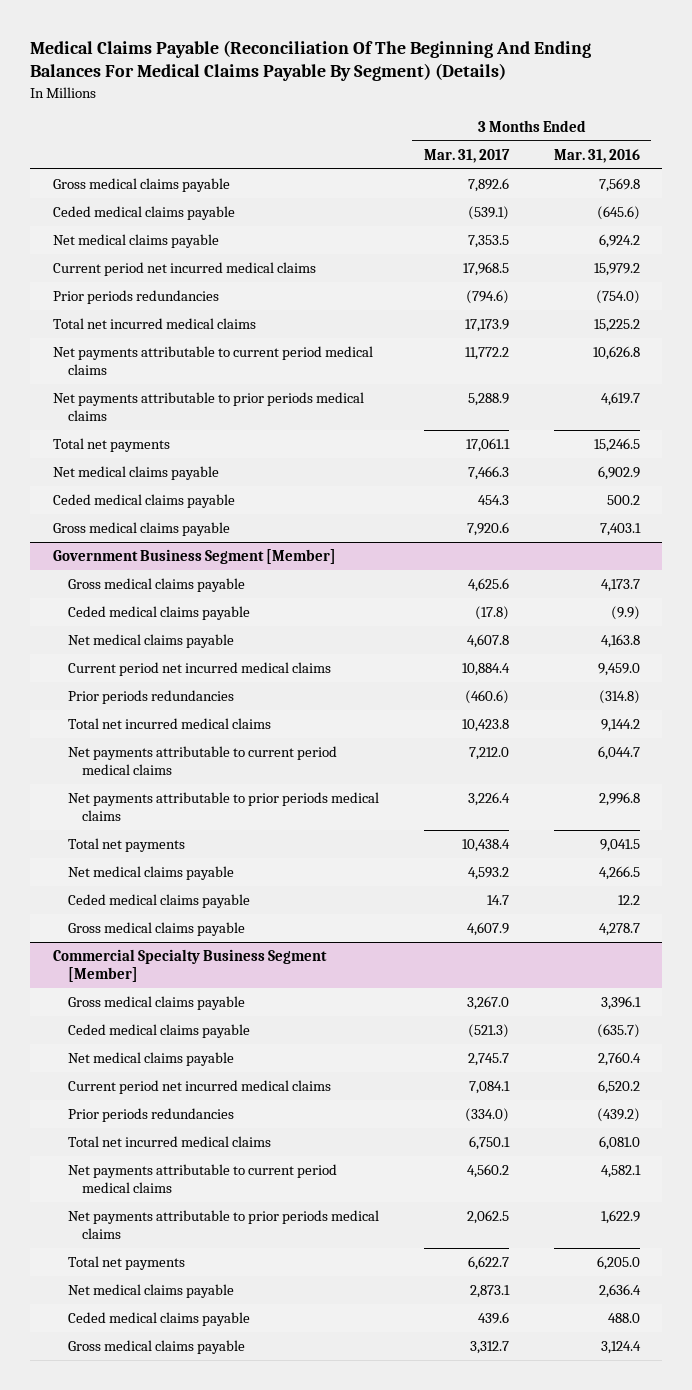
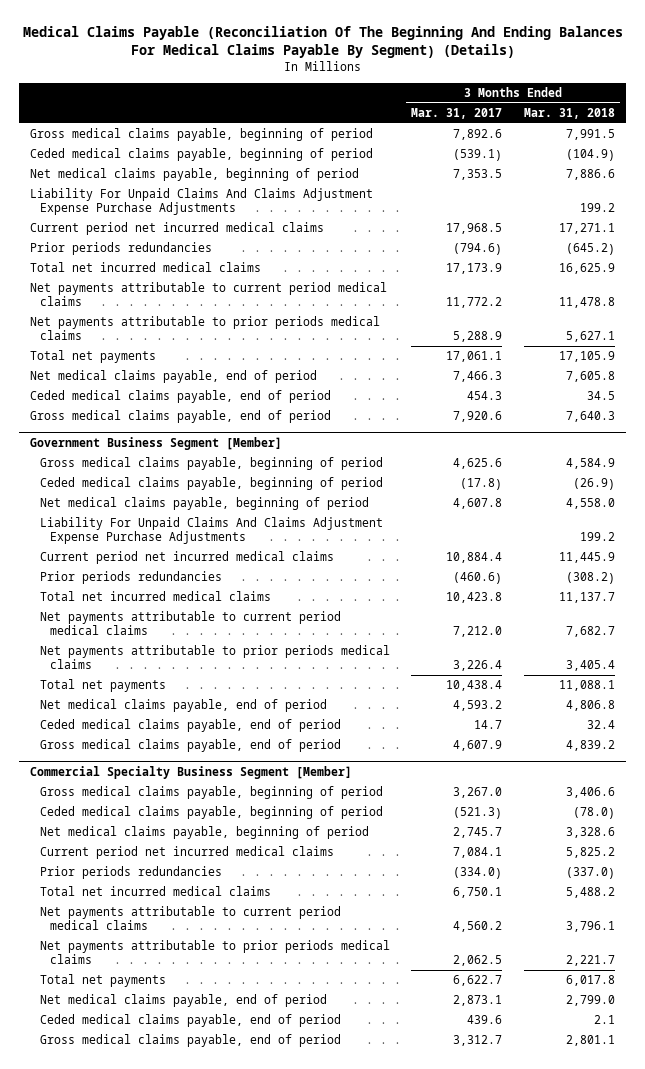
[553,148,640,163] Mar. 31, 2016 -> none
none -> [523,107,615,119] Mar. 31, 2018
[52,178,230,193] Gross medical claims payable -> [30,128,374,142] Gross medical claims payable, beginning of period
[52,206,235,221] Ceded medical claims payable -> [30,148,374,162] Ceded medical claims payable, beginning of period
[52,234,219,249] Net medical claims payable -> [30,168,360,182] Net medical claims payable, beginning of period
none -> [30,188,374,215] Liability For Unpaid Claims And Claims Adjustment Expense Purchase Adjustments
[52,466,219,481] Net medical claims payable -> [30,370,318,384] Net medical claims payable, end of period
[52,494,235,509] Ceded medical claims payable -> [30,390,332,404] Ceded medical claims payable, end of period
[52,522,230,537] Gross medical claims payable -> [30,410,332,424] Gross medical claims payable, end of period
[67,578,245,593] Gross medical claims payable -> [39,457,383,471] Gross medical claims payable, beginning of period
[67,606,250,621] Ceded medical claims payable -> [39,477,383,491] Ceded medical claims payable, beginning of period
[67,634,234,649] Net medical claims payable -> [39,497,369,511] Net medical claims payable, beginning of period
none -> [39,517,383,544] Liability For Unpaid Claims And Claims Adjustment Expense Purchase Adjustments
[67,866,234,881] Net medical claims payable -> [39,699,327,713] Net medical claims payable, end of period
[67,894,250,909] Ceded medical claims payable -> [39,719,341,733] Ceded medical claims payable, end of period
[67,922,245,937] Gross medical claims payable -> [39,739,341,753] Gross medical claims payable, end of period
[67,996,245,1011] Gross medical claims payable -> [39,786,383,800] Gross medical claims payable, beginning of period
[67,1024,250,1039] Ceded medical claims payable -> [39,806,383,820] Ceded medical claims payable, beginning of period
[67,1052,234,1067] Net medical claims payable -> [39,826,369,840] Net medical claims payable, beginning of period
[67,1284,234,1299] Net medical claims payable -> [39,994,327,1008] Net medical claims payable, end of period
[67,1312,250,1327] Ceded medical claims payable -> [39,1014,341,1028] Ceded medical claims payable, end of period
[67,1340,245,1355] Gross medical claims payable -> [39,1034,341,1048] Gross medical claims payable, end of period

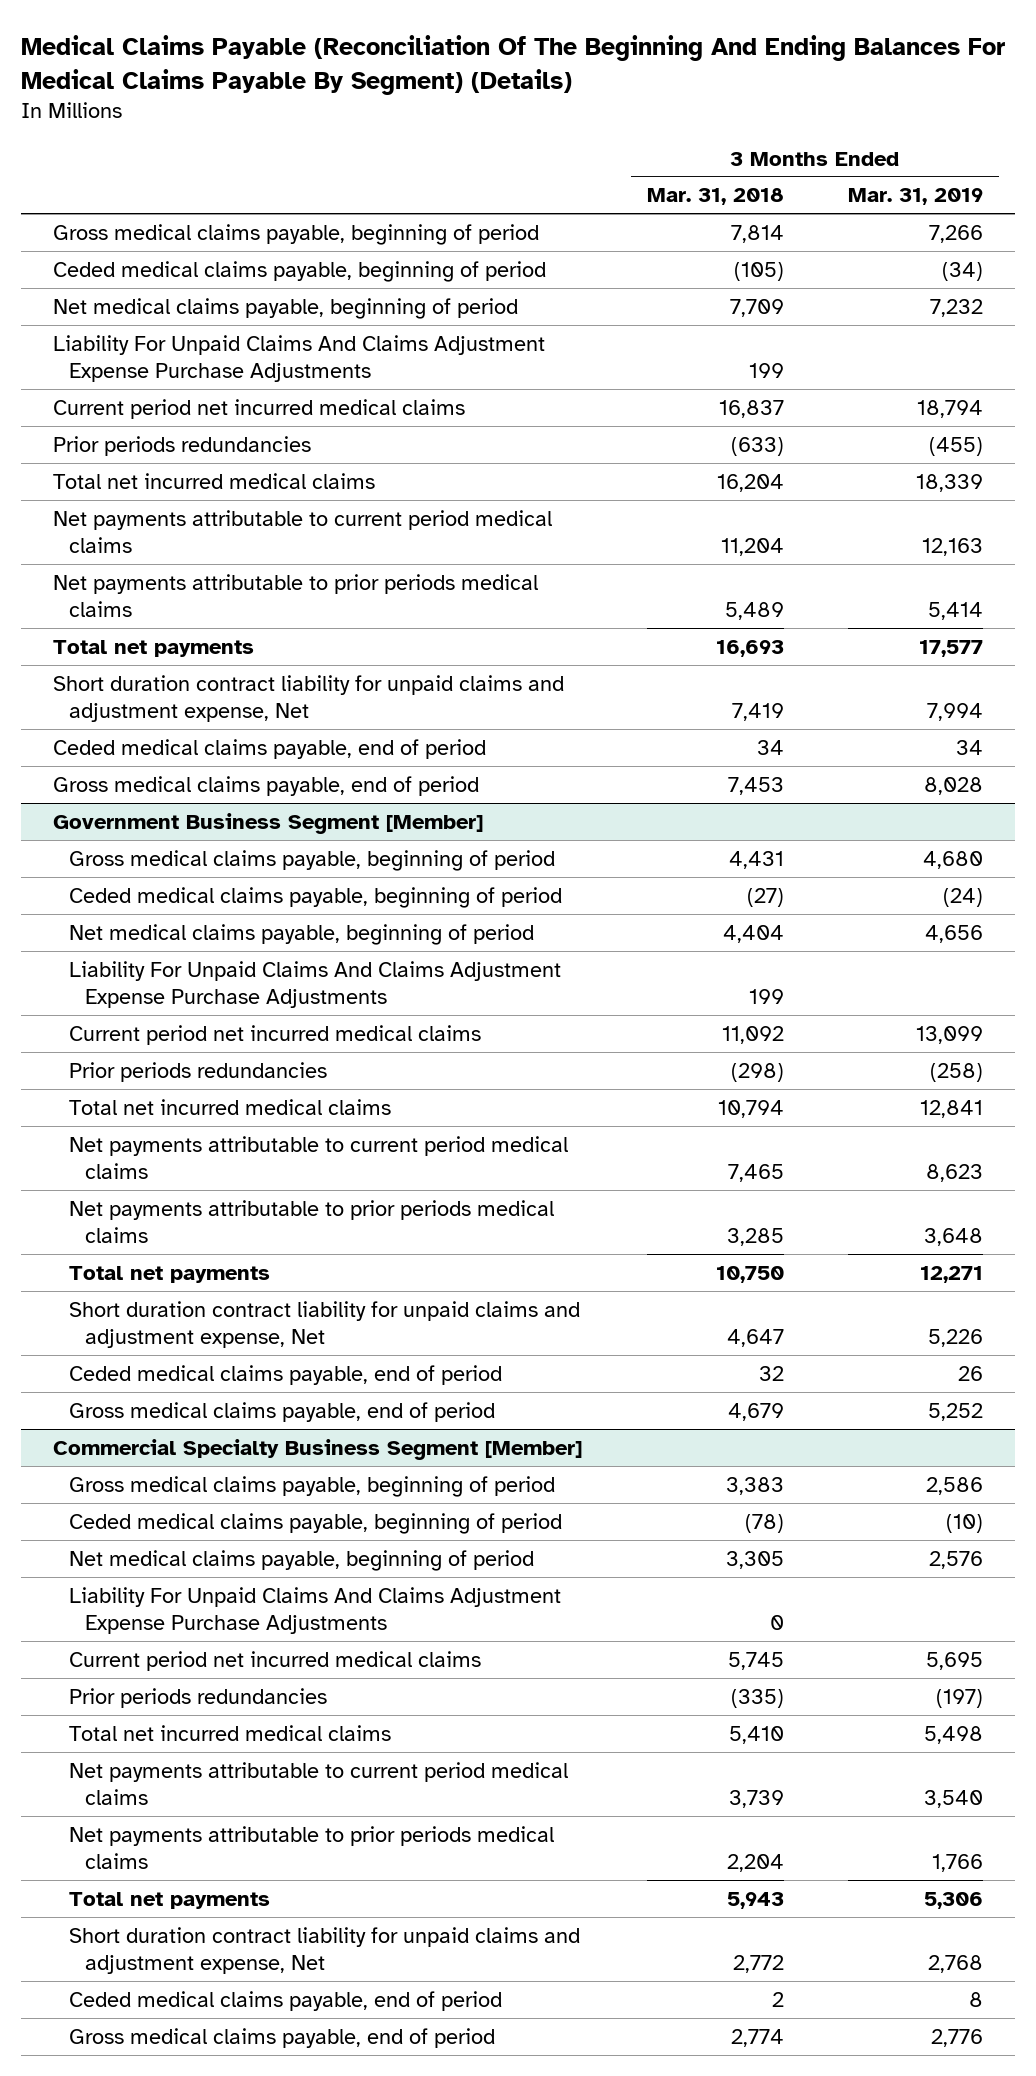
[411,107,503,119] Mar. 31, 2017 -> none
none -> [848,188,984,206] Mar. 31, 2019
[30,370,318,384] Net medical claims payable, end of period -> none
[565,129,615,141] 7,991.5 -> [730,224,784,243] 7,814
[565,149,615,162] (104.9) -> [733,261,784,281] (105)
[565,169,615,181] 7,886.6 -> [729,298,784,317] 7,709
[579,202,615,212] 199.2 -> [748,362,784,378] 199
[558,223,615,235] 17,271.1 -> [718,399,784,418] 16,837
[565,243,615,256] (645.2) -> [730,436,784,456] (633)
[558,263,615,275] 16,625.9 -> [716,473,784,492] 16,204
[558,296,615,308] 11,478.8 -> [720,537,784,556] 11,204
[565,330,615,342] 5,627.1 -> [724,601,784,620] 5,489
[558,351,615,363] 17,105.9 -> [715,639,784,657] 16,693
none -> [53,674,565,722] Short duration contract liability for unpaid claims and adjustment expense, Net
[586,391,615,401] 34.5 -> [756,739,784,755] 34
[565,411,615,423] 7,640.3 -> [727,776,784,795] 7,453
[39,699,327,713] Net medical claims payable, end of period -> none
[565,458,615,470] 4,584.9 -> [728,850,784,869] 4,431
[572,478,615,491] (26.9) -> [746,887,784,907] (27)
[565,498,615,510] 4,558.0 -> [722,924,784,943] 4,404
[579,531,615,541] 199.2 -> [748,988,784,1004] 199
[558,552,615,564] 11,445.9 -> [721,1025,784,1044] 11,092
[565,572,615,585] (308.2) -> [730,1062,784,1082] (298)
[558,592,615,604] 11,137.7 -> [717,1099,784,1118] 10,794
[565,625,615,637] 7,682.7 -> [727,1163,784,1182] 7,465
[565,659,615,671] 3,405.4 -> [726,1227,784,1246] 3,285
[558,680,615,692] 11,088.1 -> [715,1265,784,1283] 10,750
none -> [69,1300,581,1348] Short duration contract liability for unpaid claims and adjustment expense, Net
[586,720,615,730] 32.4 -> [758,1365,784,1381] 32
[565,740,615,752] 4,839.2 -> [727,1402,784,1421] 4,679
[39,994,327,1008] Net medical claims payable, end of period -> none
[565,787,615,799] 3,406.6 -> [725,1476,784,1495] 3,383
[572,807,615,820] (78.0) -> [744,1513,784,1533] (78)
[565,827,615,839] 3,328.6 -> [725,1550,784,1569] 3,305
none -> [69,1586,562,1634] Liability For Unpaid Claims And Claims Adjustment Expense Purchase Adjustments
[565,847,615,859] 5,825.2 -> [727,1651,784,1670] 5,745
[565,867,615,880] (337.0) -> [730,1688,784,1708] (335)
[565,887,615,899] 5,488.2 -> [728,1725,784,1744] 5,410
[565,920,615,932] 3,796.1 -> [728,1789,784,1808] 3,739
[565,954,615,966] 2,221.7 -> [726,1853,784,1872] 2,204
[565,975,615,987] 6,017.8 -> [726,1891,784,1909] 5,943
none -> [69,1926,581,1974] Short duration contract liability for unpaid claims and adjustment expense, Net
[593,1015,615,1025] 2.1 -> [771,1991,784,2007] 2
[565,1035,615,1047] 2,801.1 -> [730,2028,784,2047] 2,774

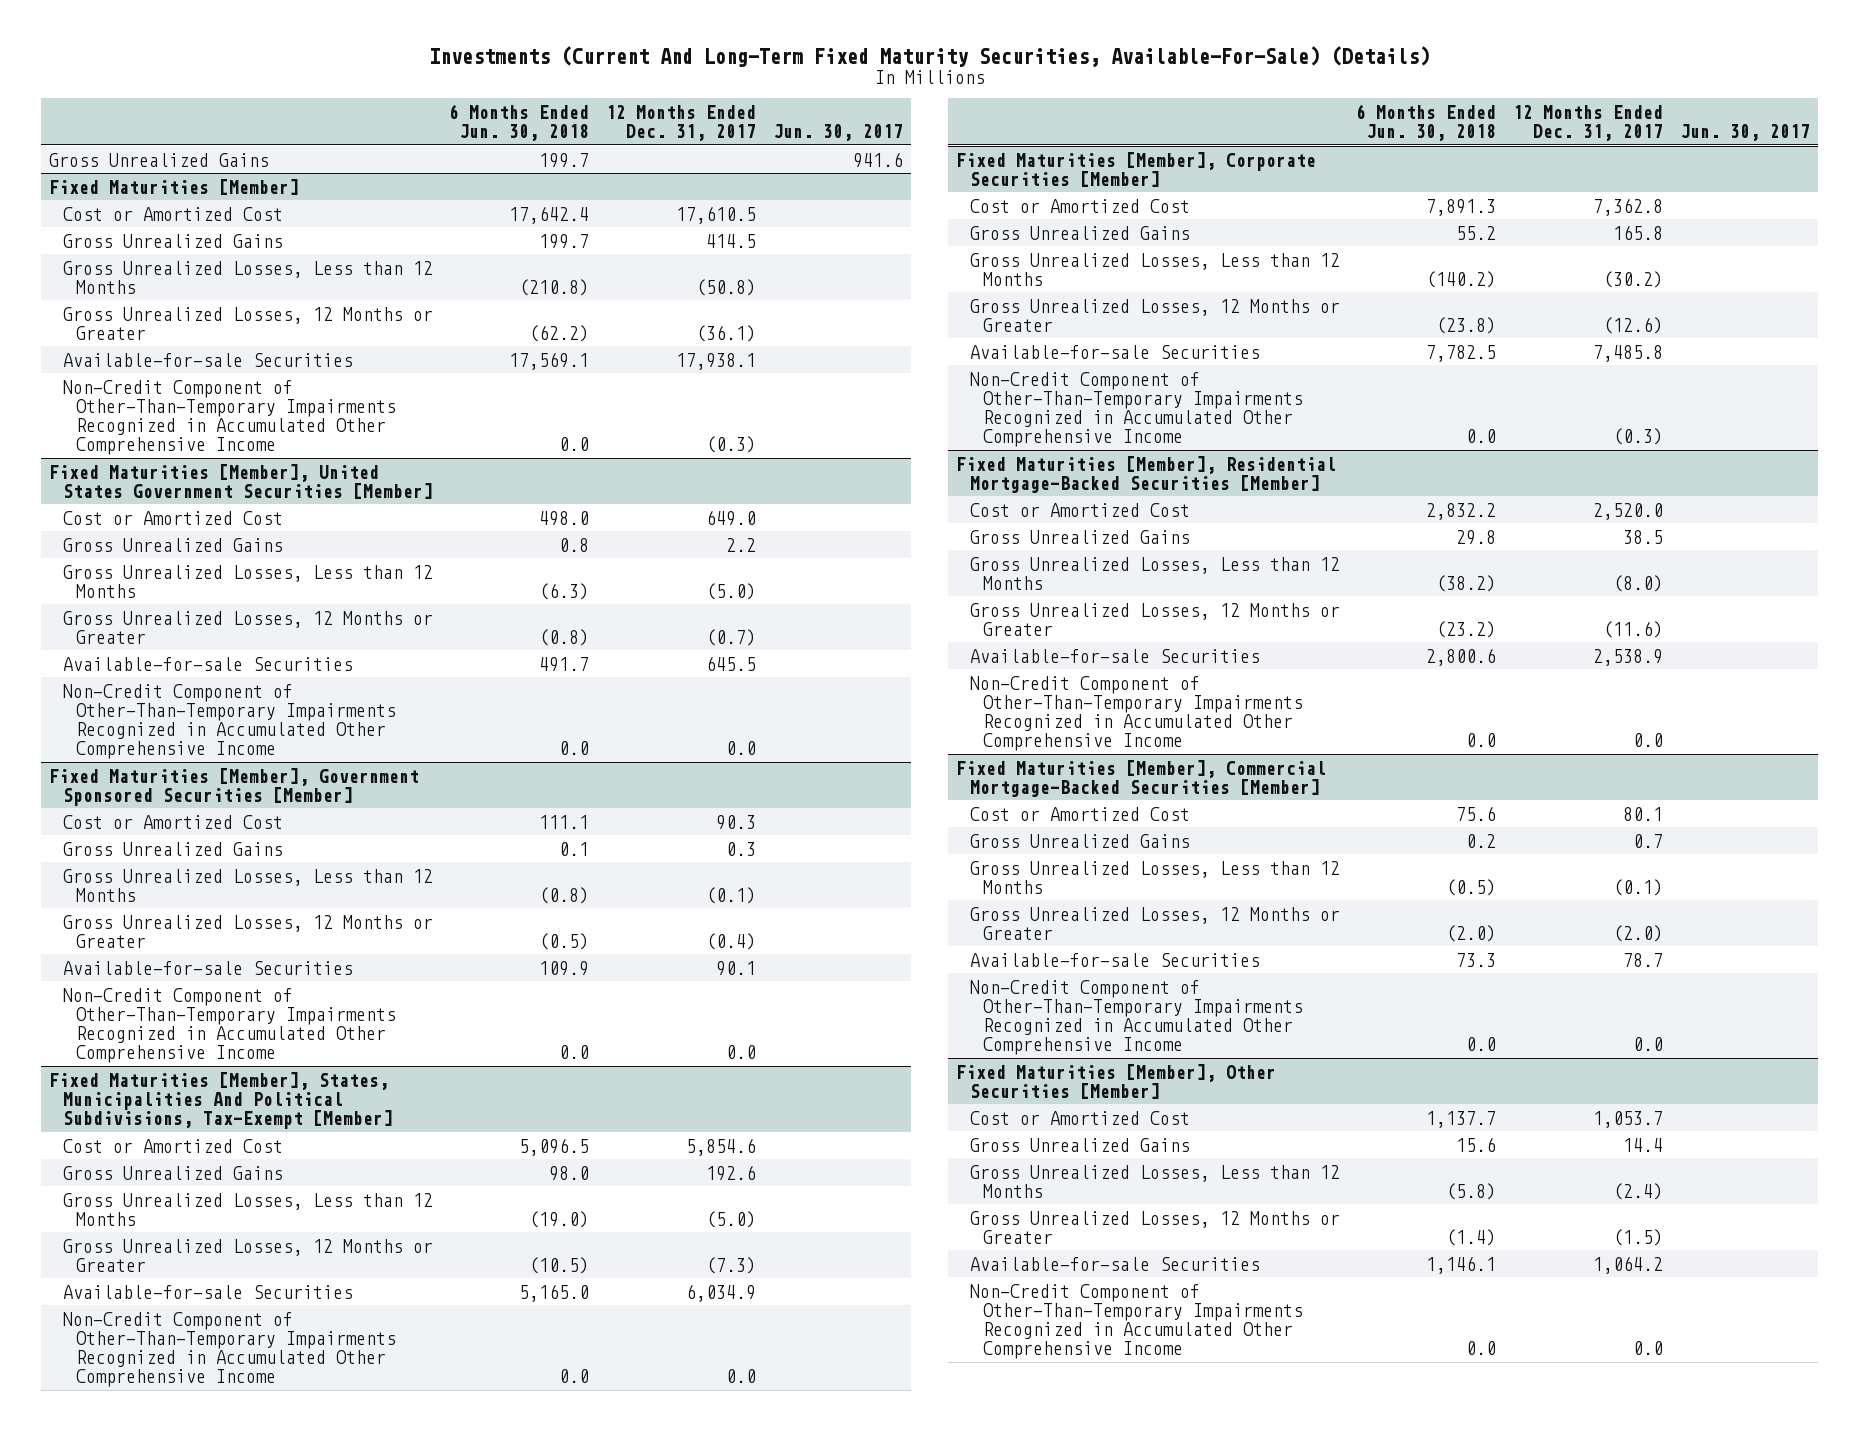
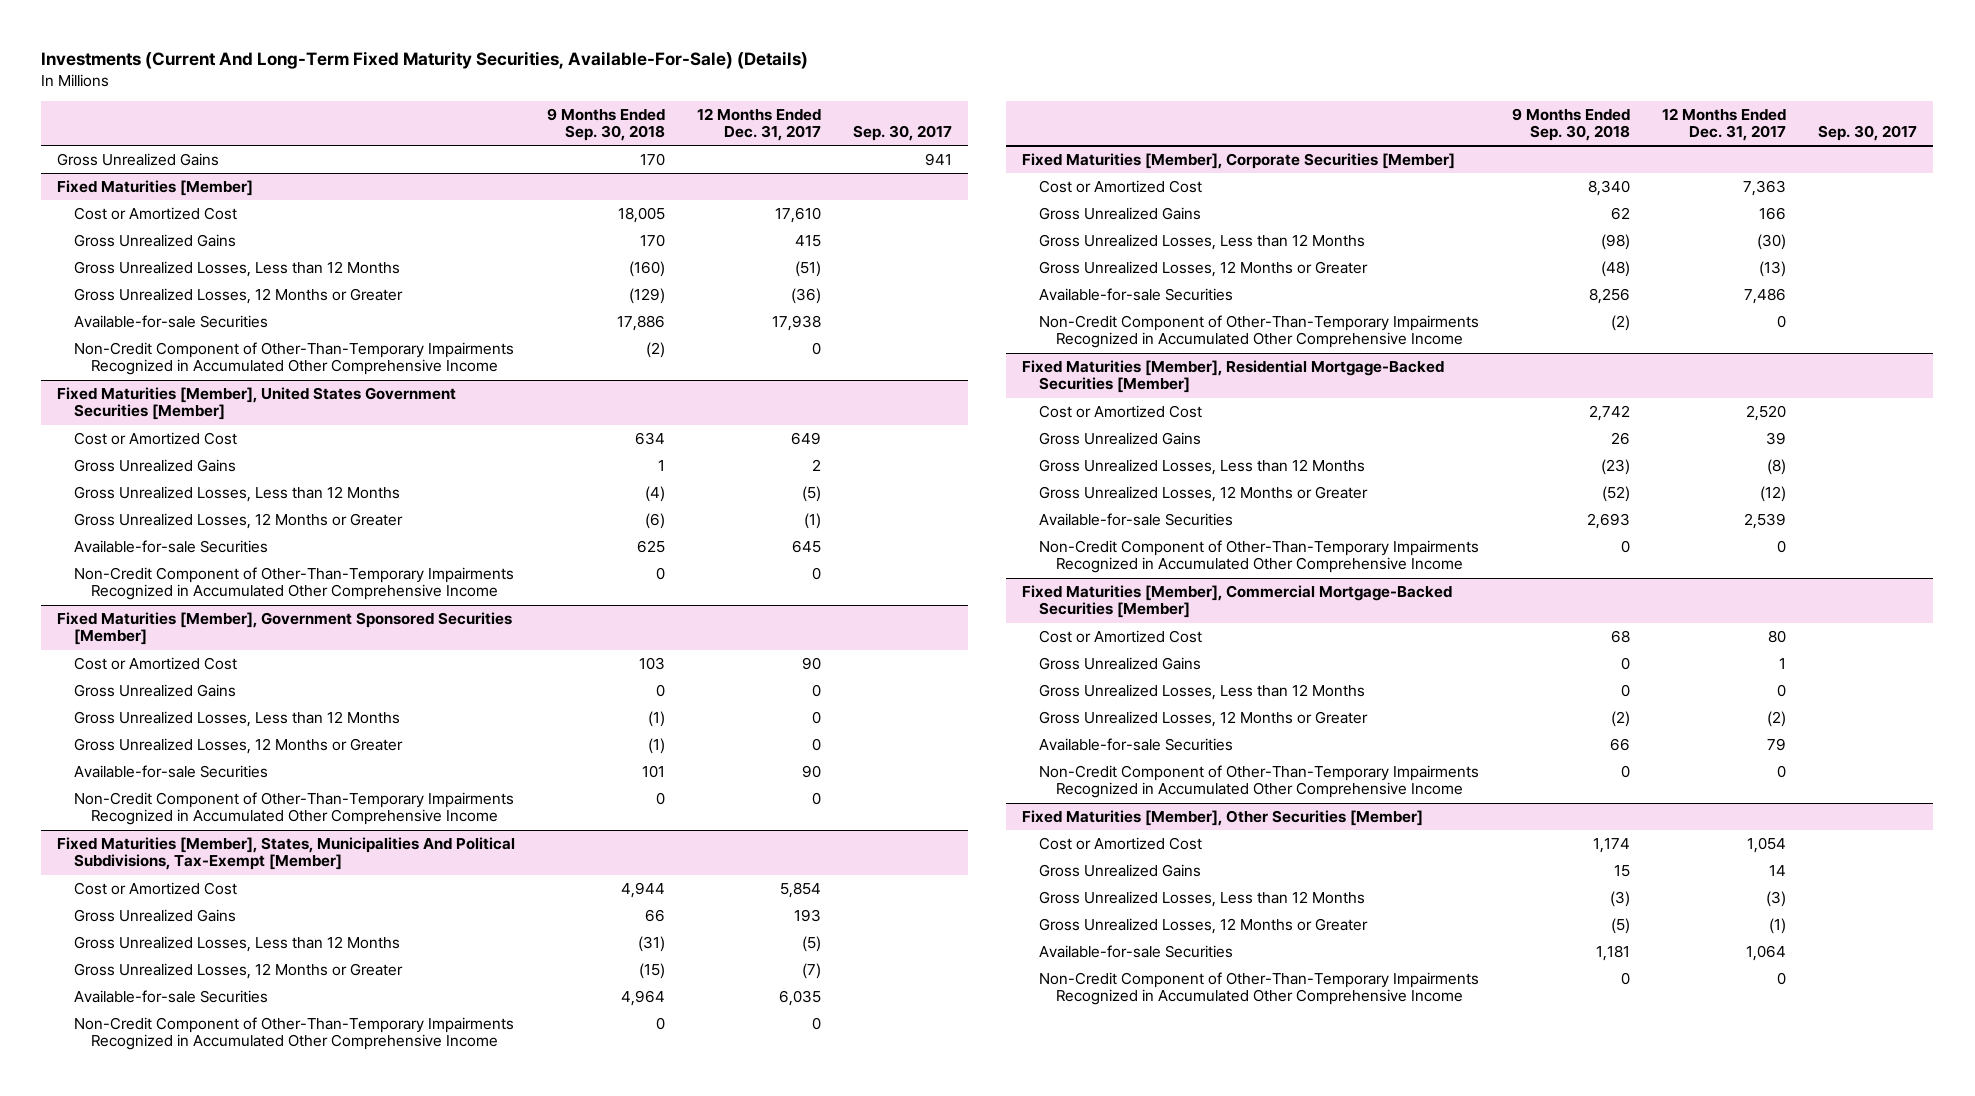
[449,104,590,142] 6 Months Ended Jun. 30, 2018 -> none
[772,124,903,142] Jun. 30, 2017 -> none
none -> [547,107,666,142] 9 Months Ended Sep. 30, 2018
none -> [853,125,953,142] Sep. 30, 2017
[676,205,757,224] 17,610.5 -> [775,206,822,223] 17,610
[706,233,757,248] 414.5 -> [795,234,822,247] 415
[696,278,757,296] (50.8) -> [795,260,822,277] (51)
[696,324,757,342] (36.1) -> [791,287,822,304] (36)
[676,352,757,370] 17,938.1 -> [772,314,822,331] 17,938
[706,435,757,453] (0.3) -> [812,341,822,355] 0
[706,509,757,526] 649.0 -> [791,431,822,445] 649
[726,537,757,552] 2.2 -> [812,458,822,471] 2
[706,582,757,600] (5.0) -> [802,485,822,502] (5)
[706,628,757,646] (0.7) -> [804,512,822,529] (1)
[706,655,757,671] 645.5 -> [792,539,822,553] 645
[726,740,757,755] 0.0 -> [812,566,822,580] 0
[716,814,757,830] 90.3 -> [802,656,822,670] 90
[726,841,757,856] 0.3 -> [812,683,822,697] 0
[706,886,757,904] (0.1) -> [812,710,822,724] 0
[706,932,757,950] (0.4) -> [812,737,822,751] 0
[716,960,757,976] 90.1 -> [802,764,822,778] 90
[726,1044,757,1059] 0.0 -> [812,791,822,805] 0
[686,1137,757,1156] 5,854.6 -> [780,881,822,898] 5,854
[706,1164,757,1181] 192.6 -> [794,908,822,922] 193
[706,1210,757,1228] (5.0) -> [802,935,822,952] (5)
[706,1256,757,1274] (7.3) -> [802,962,822,979] (7)
[686,1283,757,1302] 6,034.9 -> [779,989,822,1006] 6,035
[726,1368,757,1383] 0.0 -> [812,1016,822,1030] 0
[1593,197,1664,216] 7,362.8 -> [1743,179,1787,196] 7,363
[1613,224,1664,240] 165.8 -> [1759,206,1787,220] 166
[1603,270,1664,288] (30.2) -> [1757,233,1787,250] (30)
[1603,316,1664,334] (12.6) -> [1759,260,1787,277] (13)
[1593,344,1664,362] 7,485.8 -> [1744,287,1787,304] 7,486
[1613,427,1664,445] (0.3) -> [1777,314,1787,328] 0
[1593,502,1664,520] 2,520.0 -> [1746,404,1787,421] 2,520
[1623,529,1664,544] 38.5 -> [1766,431,1787,445] 39
[1613,574,1664,592] (8.0) -> [1767,458,1787,475] (8)
[1603,620,1664,638] (11.6) -> [1760,485,1787,502] (12)
[1593,648,1664,666] 2,538.9 -> [1744,512,1787,529] 2,539
[1633,732,1664,747] 0.0 -> [1777,539,1787,553] 0
[1623,806,1664,821] 80.1 -> [1768,629,1787,643] 80
[1633,833,1664,848] 0.7 -> [1779,657,1787,669] 1
[1613,878,1664,896] (0.1) -> [1777,683,1787,697] 0
[1613,924,1664,942] (2.0) -> [1767,710,1787,727] (2)
[1623,952,1664,967] 78.7 -> [1767,737,1787,751] 79
[1633,1036,1664,1051] 0.0 -> [1777,764,1787,778] 0
[1593,1110,1664,1128] 1,053.7 -> [1747,836,1787,853] 1,054
[1623,1137,1664,1152] 14.4 -> [1769,864,1787,876] 14
[1613,1182,1664,1200] (2.4) -> [1766,890,1787,907] (3)
[1613,1228,1664,1246] (1.5) -> [1769,917,1787,934] (1)
[1593,1255,1664,1274] 1,064.2 -> [1746,944,1787,961] 1,064
[1633,1340,1664,1355] 0.0 -> [1777,971,1787,985] 0

